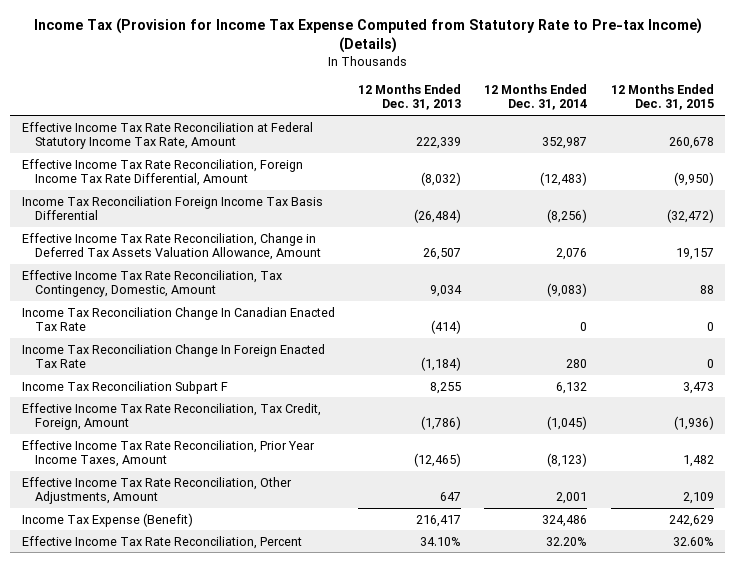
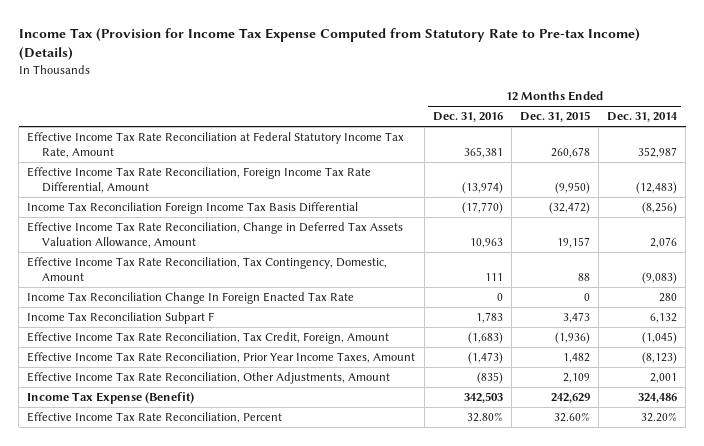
[358,83,462,111] 12 Months Ended Dec. 31, 2013 -> none
none -> [432,112,503,123] Dec. 31, 2016
[22,306,336,332] Income Tax Reconciliation Change In Canadian Enacted Tax Rate -> none

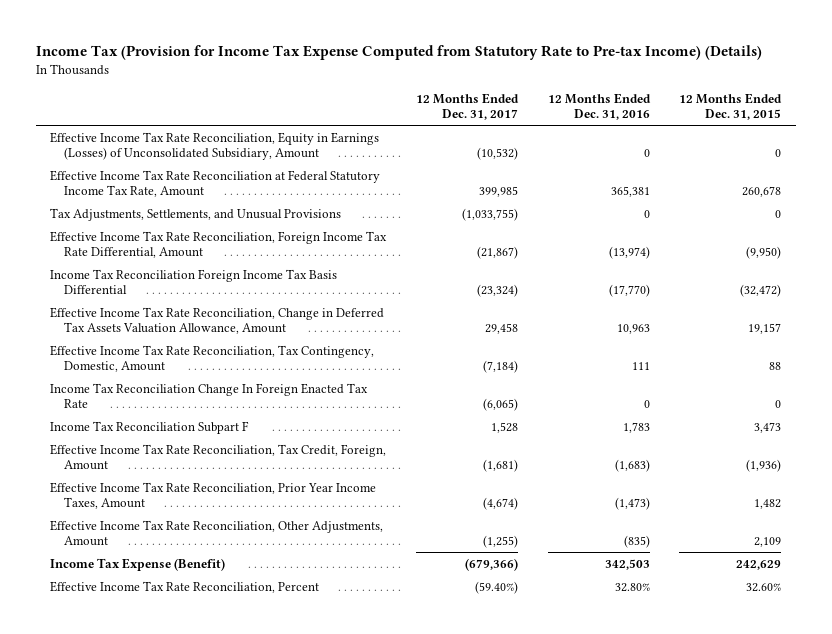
[607,112,679,123] Dec. 31, 2014 -> none
none -> [415,92,519,121] 12 Months Ended Dec. 31, 2017
none -> [50,131,380,161] Effective Income Tax Rate Reconciliation, Equity in Earnings (Losses) of Unconsolidated Subsidiary, Amount
none -> [50,207,342,221] Tax Adjustments, Settlements, and Unusual Provisions

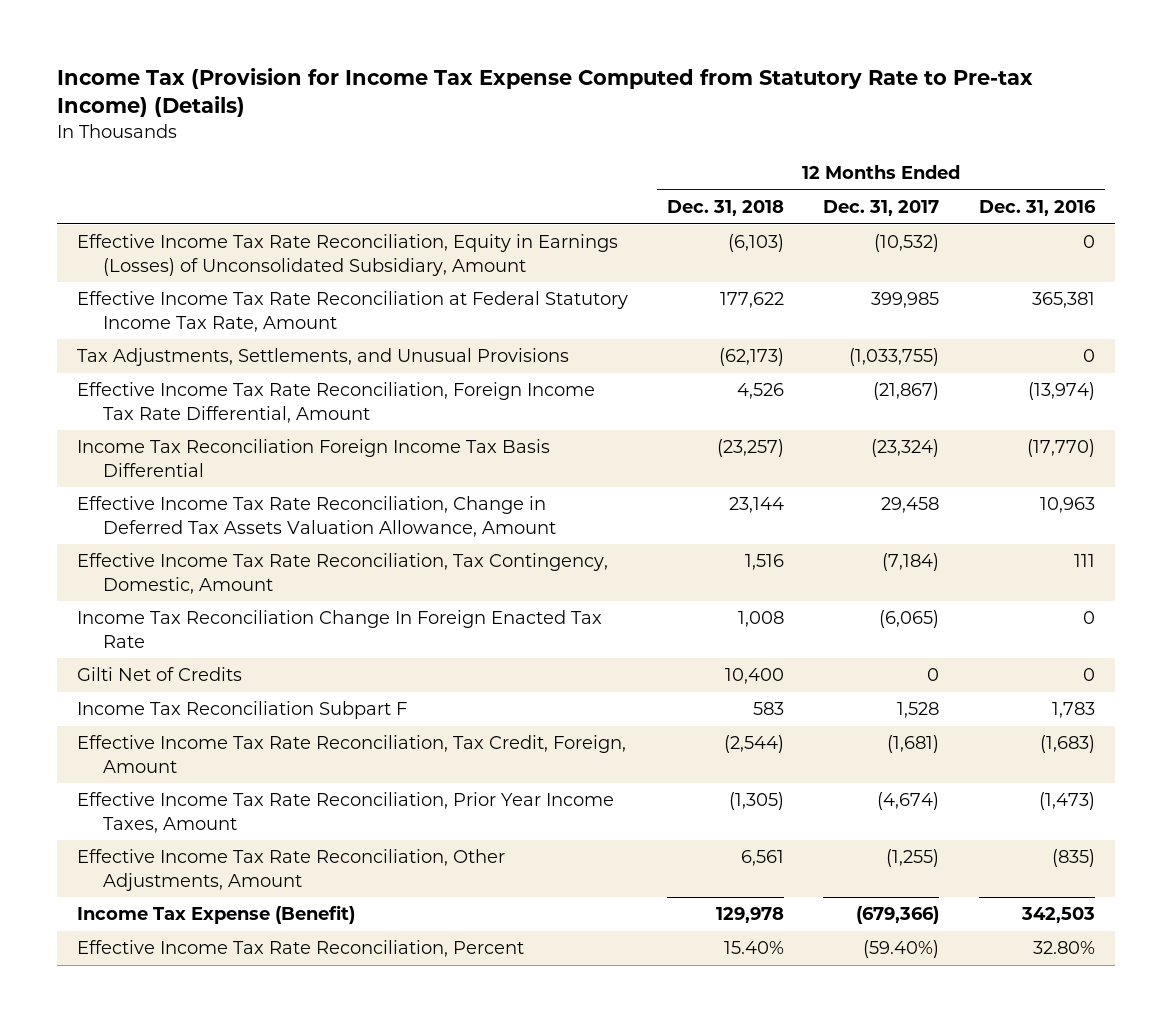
[679,92,783,121] 12 Months Ended Dec. 31, 2015 -> none
none -> [666,200,784,217] Dec. 31, 2018
none -> [76,667,242,682] Gilti Net of Credits

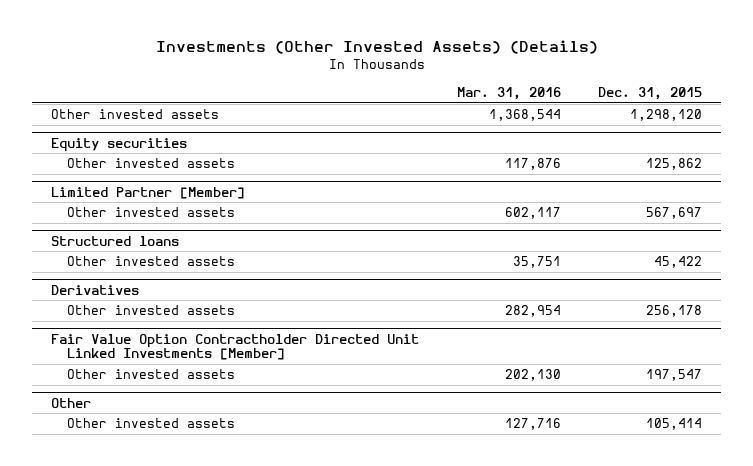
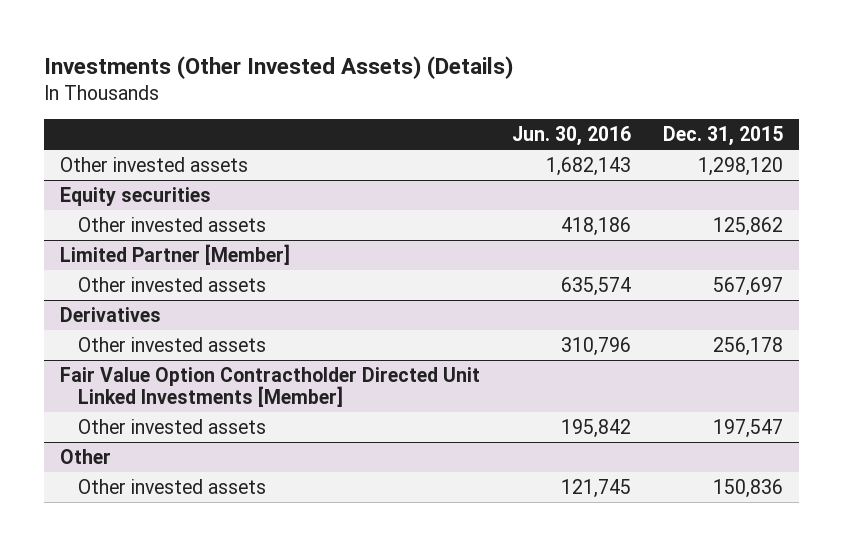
[456,86,561,100] Mar. 31, 2016 -> none
none -> [511,126,631,147] Jun. 30, 2016
[51,235,180,246] Structured loans -> none
[67,256,236,267] Other invested assets -> none
[645,418,702,431] 105,414 -> [712,478,783,498] 150,836

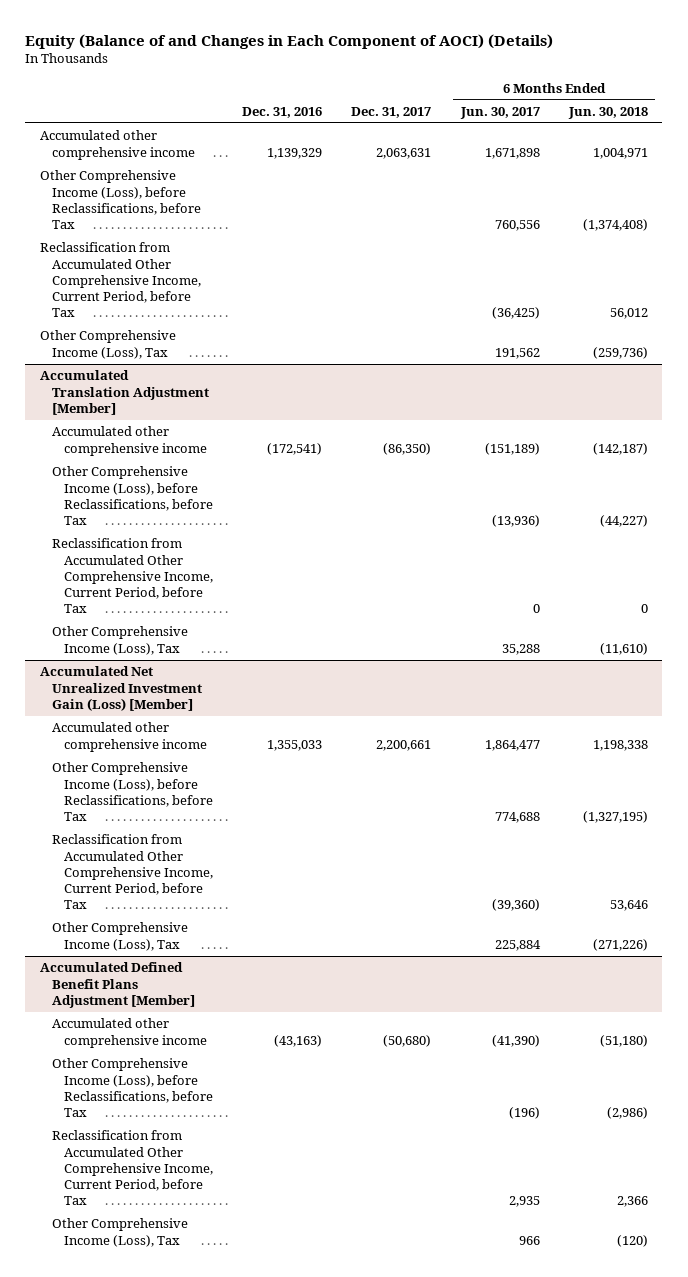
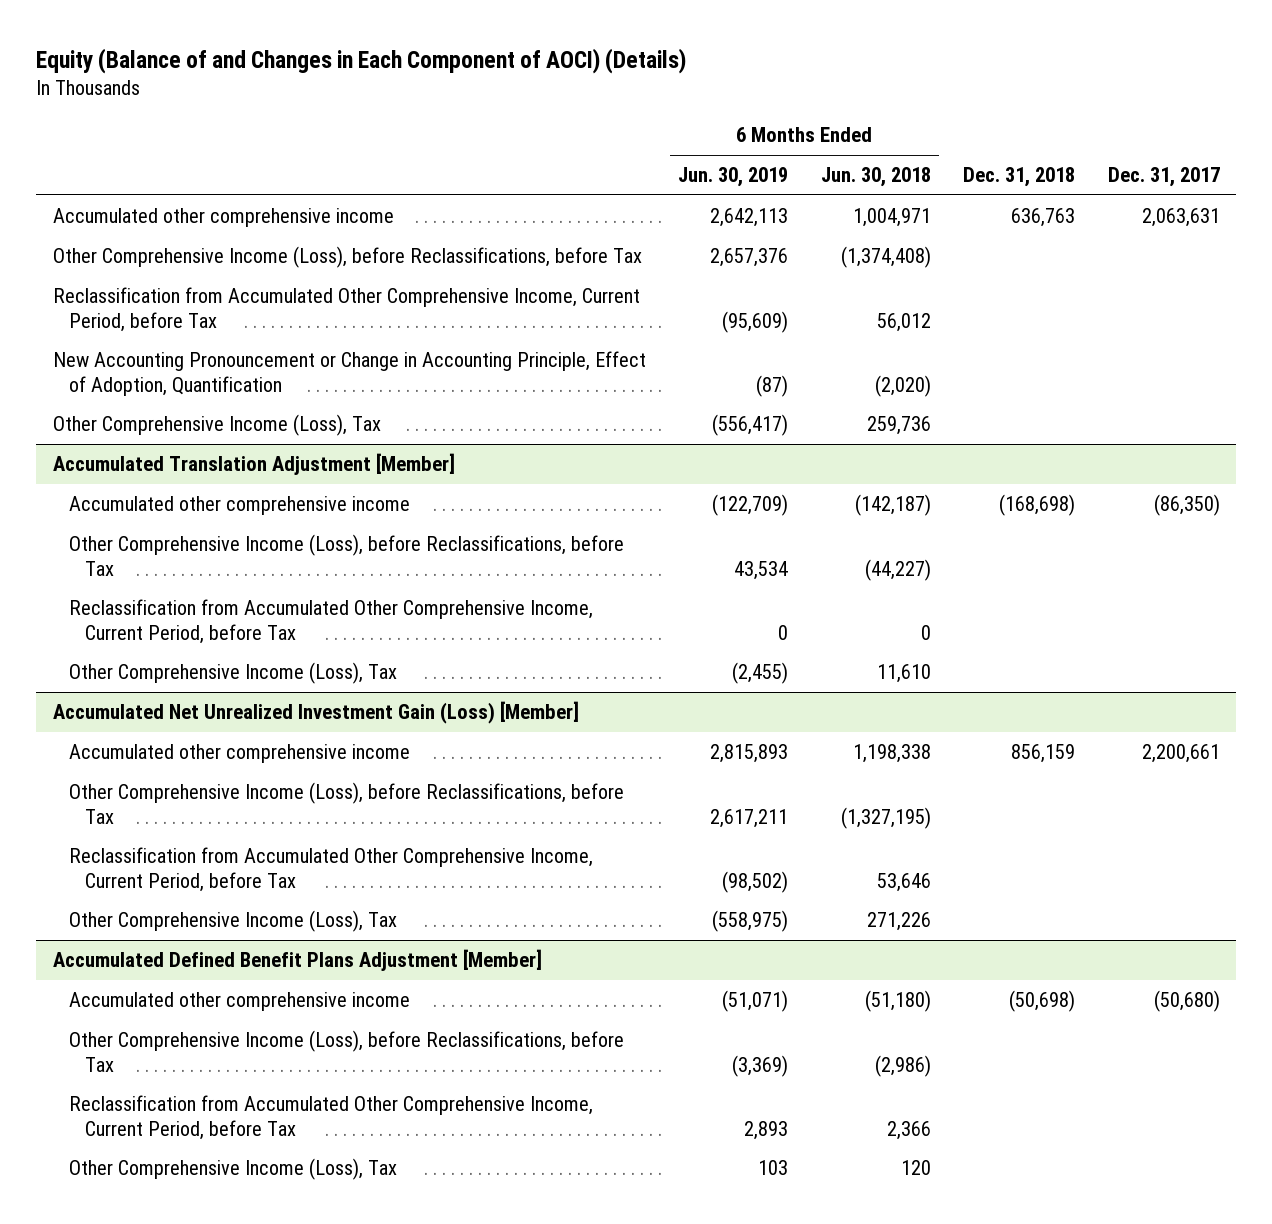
[242,107,323,119] Dec. 31, 2016 -> none
[459,107,540,120] Jun. 30, 2017 -> none
none -> [678,167,789,188] Jun. 30, 2019
none -> [963,167,1076,188] Dec. 31, 2018
none -> [52,351,646,396] New Accounting Pronouncement or Change in Accounting Principle, Effect of Adoption, Quantification
[592,346,648,359] (259,736) -> [866,416,931,436] 259,736
[599,642,648,655] (11,610) -> [876,664,931,684] 11,610
[592,938,648,951] (271,226) -> [866,912,931,932] 271,226
[616,1234,648,1247] (120) -> [900,1160,931,1176] 120

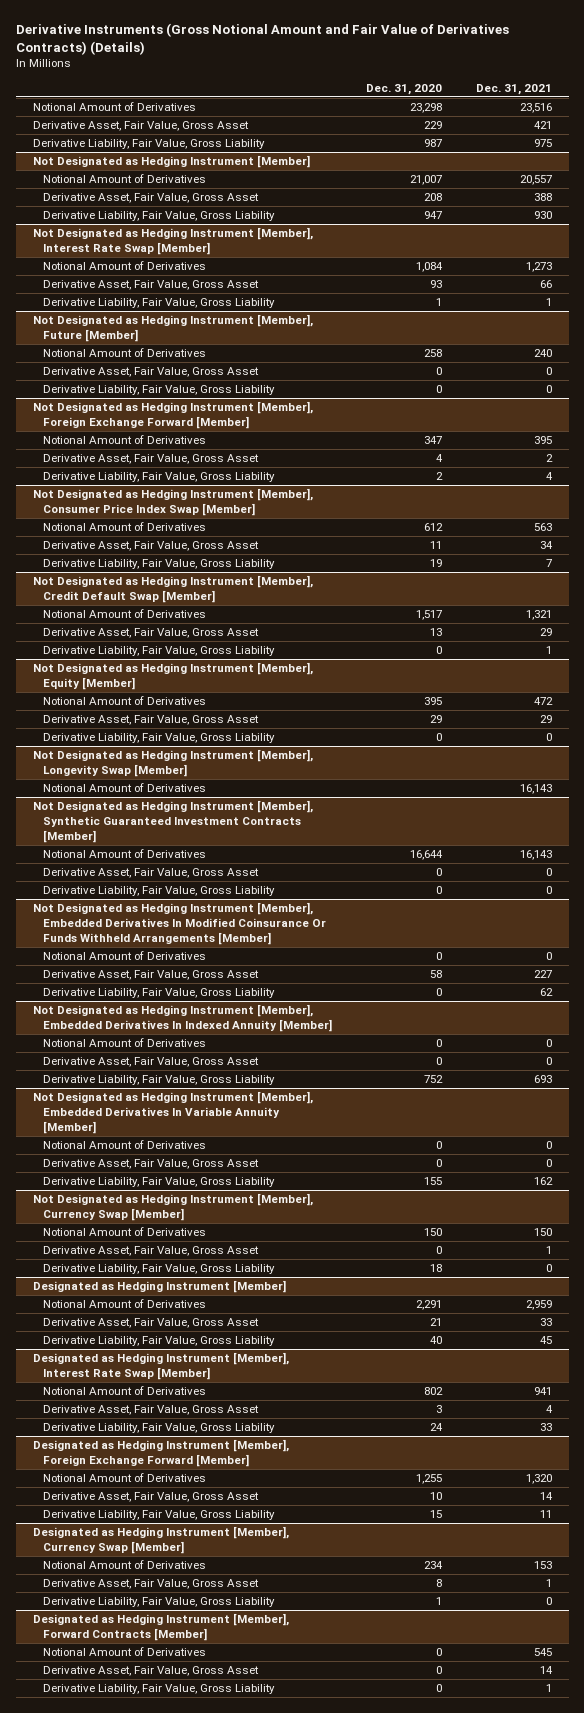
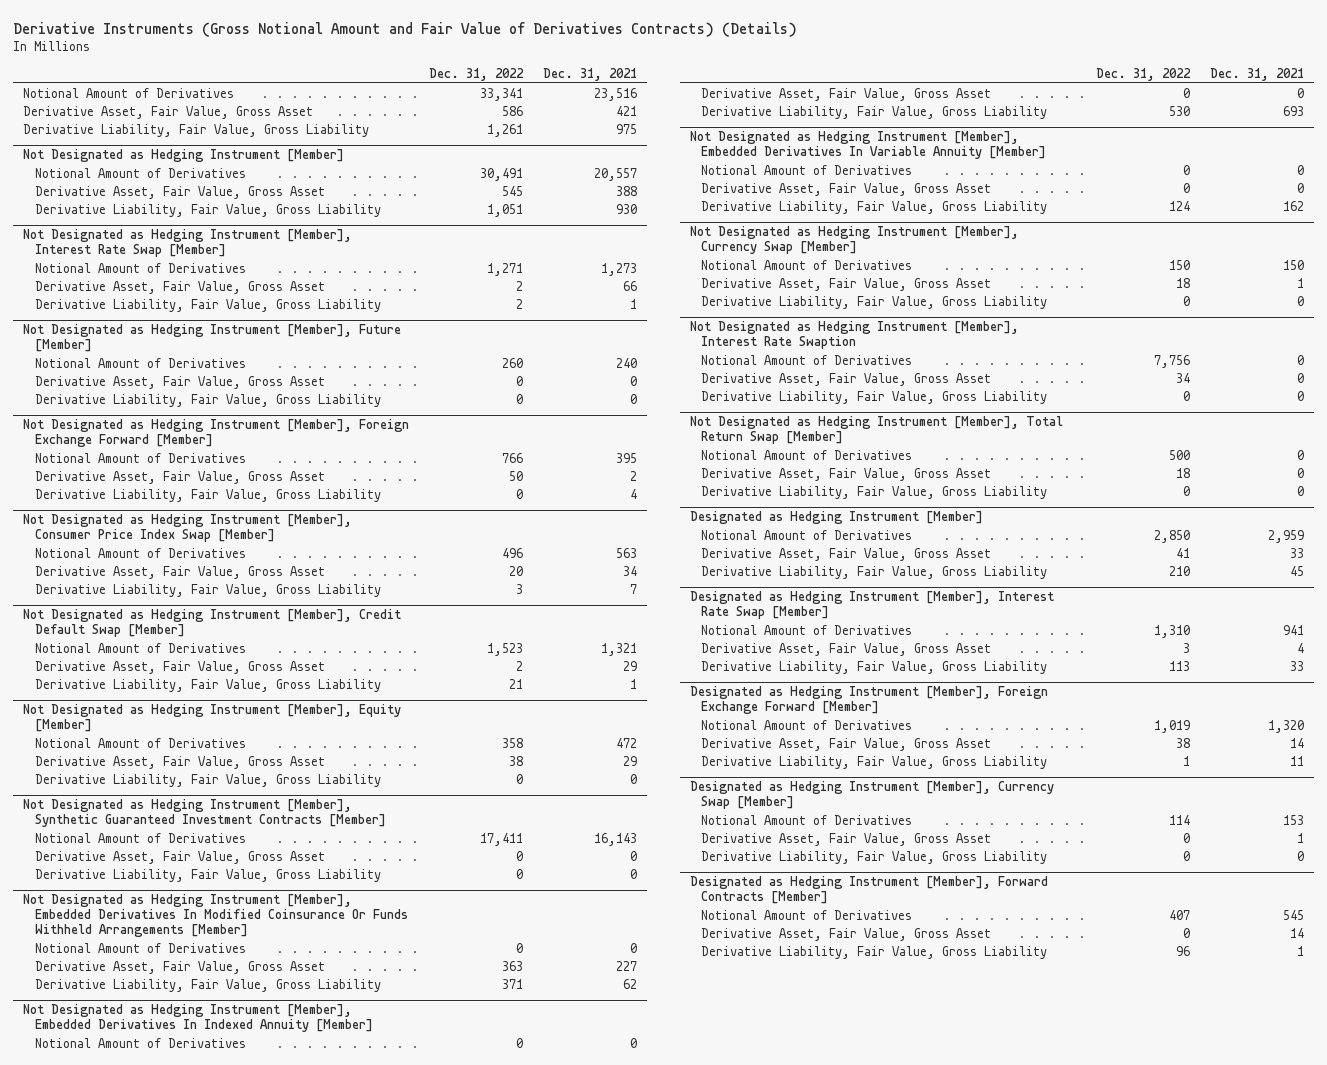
[365,83,442,95] Dec. 31, 2020 -> none
none -> [429,67,525,81] Dec. 31, 2022
[32,749,313,778] Not Designated as Hedging Instrument [Member], Longevity Swap [Member] -> none
[42,783,206,793] Notional Amount of Derivatives -> none
none -> [689,321,1019,350] Not Designated as Hedging Instrument [Member], Interest Rate Swaption
none -> [701,354,913,365] Notional Amount of Derivatives
none -> [701,372,992,386] Derivative Asset, Fair Value, Gross Asset
none -> [701,390,1048,404] Derivative Liability, Fair Value, Gross Liability
none -> [689,416,1063,445] Not Designated as Hedging Instrument [Member], Total Return Swap [Member]
none -> [701,449,913,460] Notional Amount of Derivatives
none -> [701,467,992,481] Derivative Asset, Fair Value, Gross Asset
none -> [701,485,1048,499] Derivative Liability, Fair Value, Gross Liability

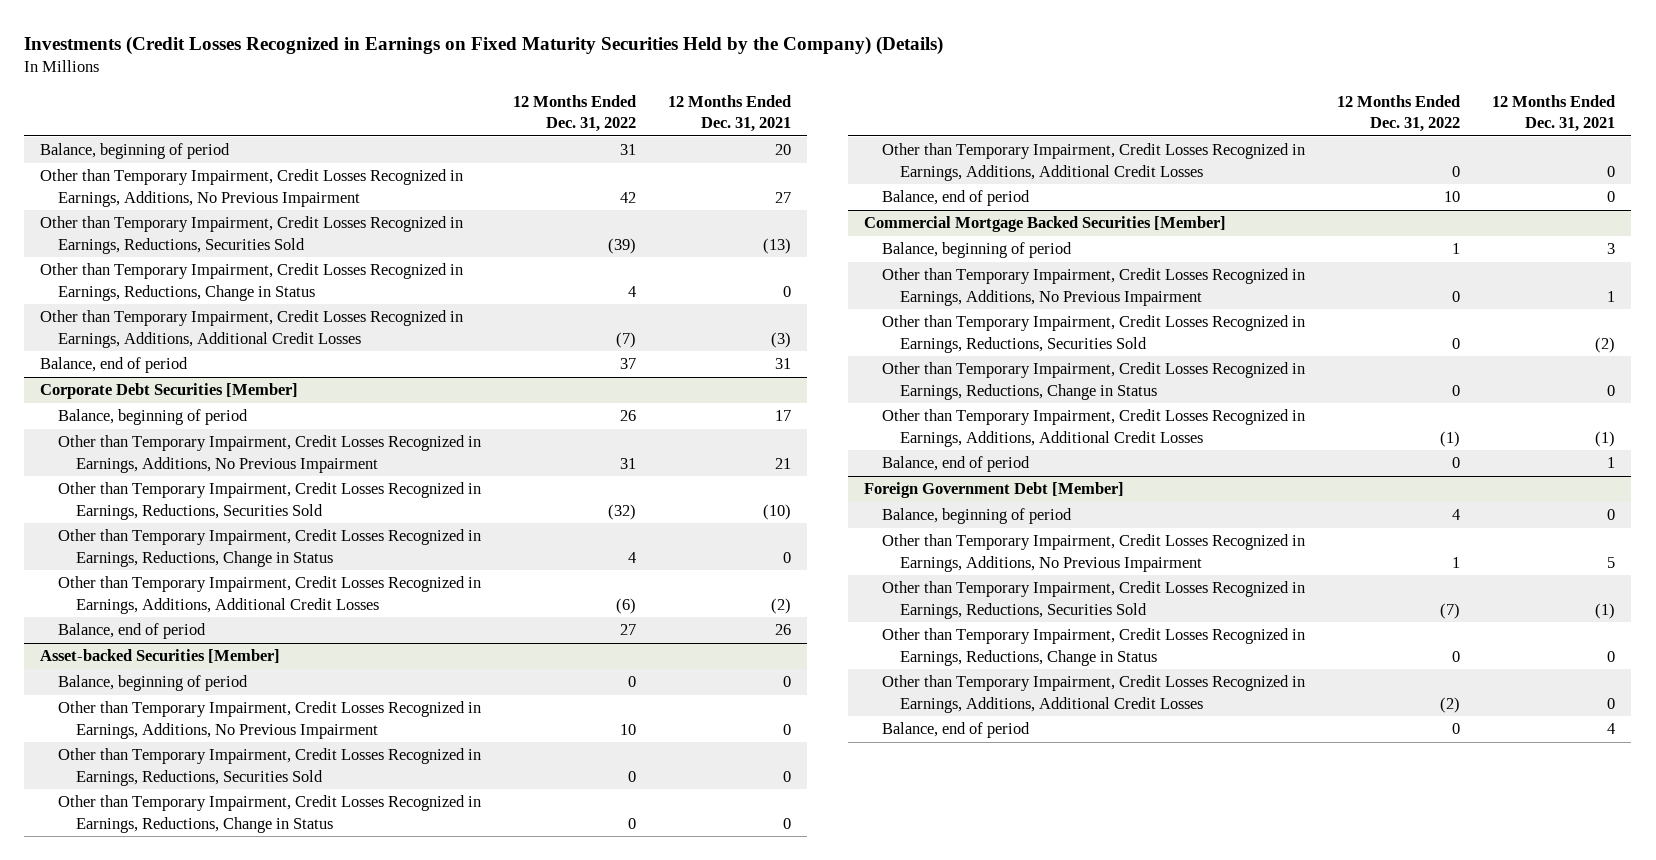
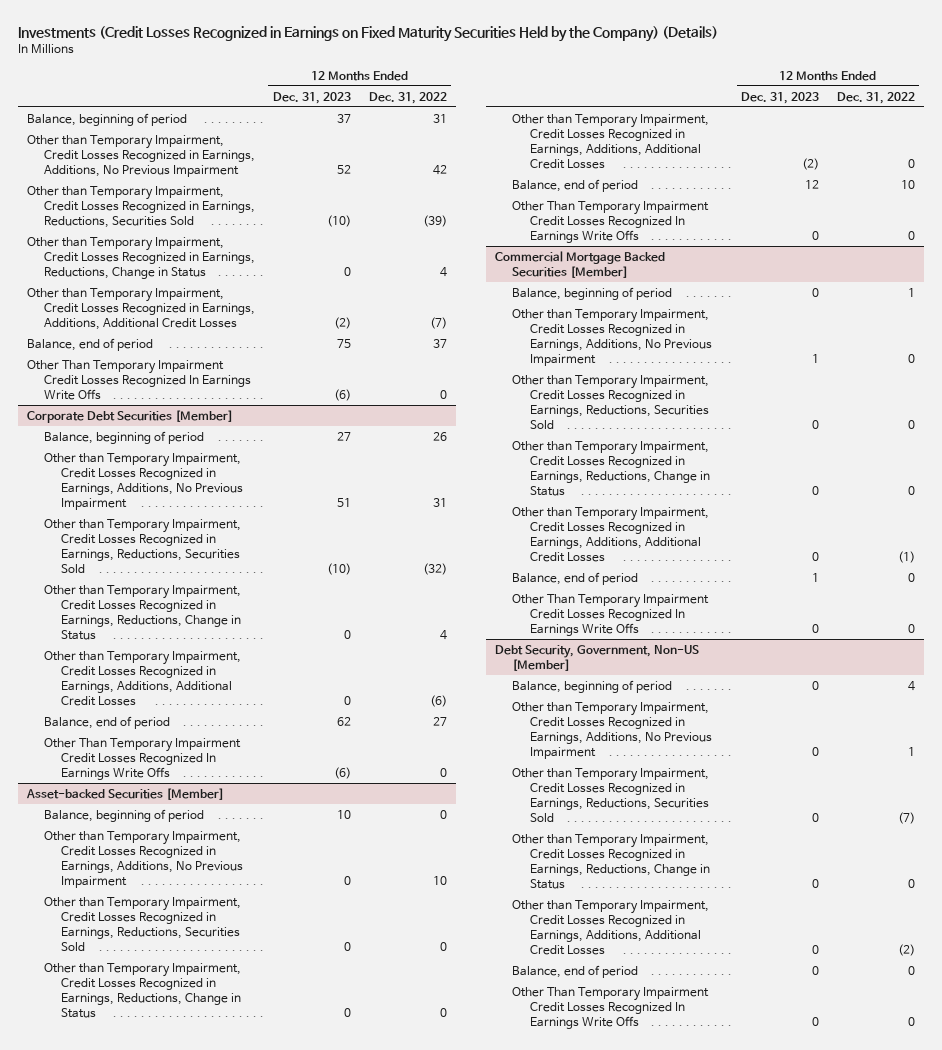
[668,94,792,133] 12 Months Ended Dec. 31, 2021 -> none
none -> [272,91,351,104] Dec. 31, 2023
none -> [26,359,251,400] Other Than Temporary Impairment Credit Losses Recognized In Earnings Write Offs
none -> [43,737,241,780] Other Than Temporary Impairment Credit Losses Recognized In Earnings Write Offs
none -> [512,200,710,243] Other Than Temporary Impairment Credit Losses Recognized In Earnings Write Offs
[864,482,1125,499] Foreign Government Debt [Member] -> none
none -> [512,593,710,636] Other Than Temporary Impairment Credit Losses Recognized In Earnings Write Offs
none -> [494,644,699,671] Debt Security, Government, Non-US [Member]
none -> [512,986,710,1029] Other Than Temporary Impairment Credit Losses Recognized In Earnings Write Offs

